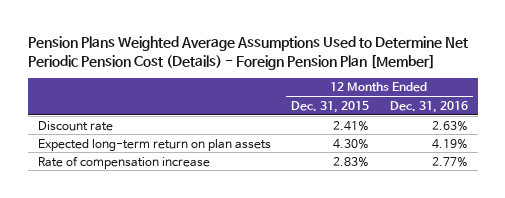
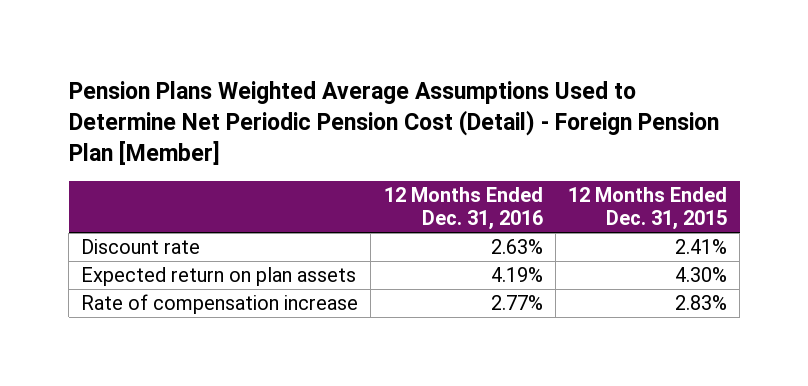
[27,35,468,70] Pension Plans Weighted Average Assumptions Used to Determine Net Periodic Pension Cost (Details) - Foreign Pension Plan [Member] -> [68,81,719,165] Pension Plans Weighted Average Assumptions Used to Determine Net Periodic Pension Cost (Detail) - Foreign Pension Plan [Member]
[37,138,271,151] Expected long-term return on plan assets -> [81,267,357,287] Expected return on plan assets

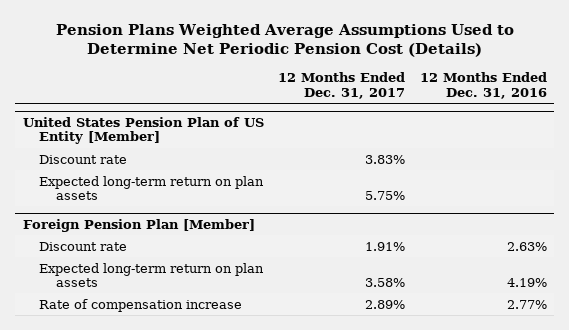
[68,81,719,165] Pension Plans Weighted Average Assumptions Used to Determine Net Periodic Pension Cost (Detail) - Foreign Pension Plan [Member] -> [55,23,514,58] Pension Plans Weighted Average Assumptions Used to Determine Net Periodic Pension Cost (Details)
[568,186,728,230] 12 Months Ended Dec. 31, 2015 -> none
none -> [278,72,406,99] 12 Months Ended Dec. 31, 2017
none -> [22,116,264,145] United States Pension Plan of US Entity [Member]
none -> [39,154,128,164] Discount rate
none -> [39,175,265,201] Expected long-term return on plan assets
none -> [22,218,255,232] Foreign Pension Plan [Member]
[81,267,357,287] Expected return on plan assets -> [39,262,265,288] Expected long-term return on plan assets

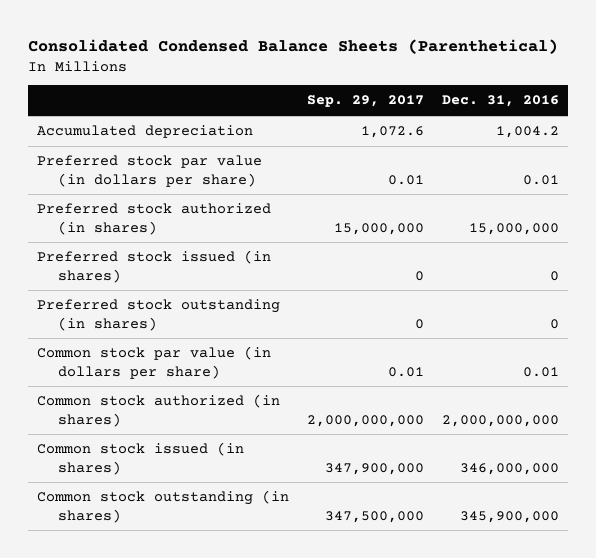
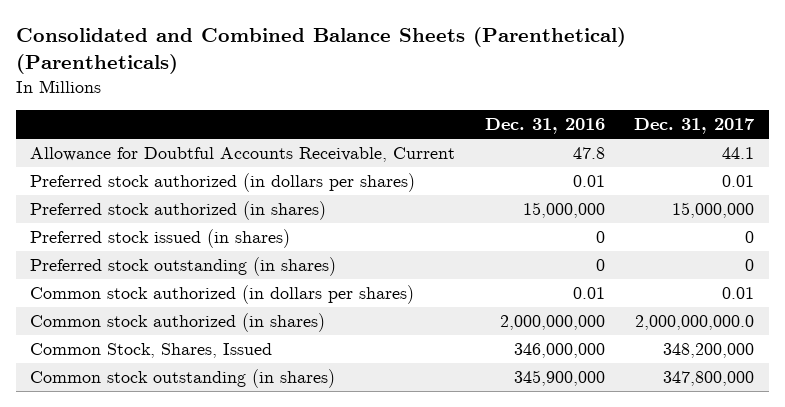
[27,38,558,54] Consolidated Condensed Balance Sheets (Parenthetical) -> [15,27,626,75] Consolidated and Combined Balance Sheets (Parenthetical) (Parentheticals)
[306,95,424,108] Sep. 29, 2017 -> none
none -> [634,117,756,134] Dec. 31, 2017
[36,125,253,139] Accumulated depreciation -> none
none -> [30,147,456,163] Allowance for Doubtful Accounts Receivable, Current
[36,155,262,187] Preferred stock par value (in dollars per share) -> [30,173,416,193] Preferred stock authorized (in dollars per shares)
[36,346,271,379] Common stock par value (in dollars per share) -> [30,285,415,305] Common stock authorized (in dollars per shares)
[36,442,244,475] Common stock issued (in shares) -> [30,343,273,359] Common Stock, Shares, Issued

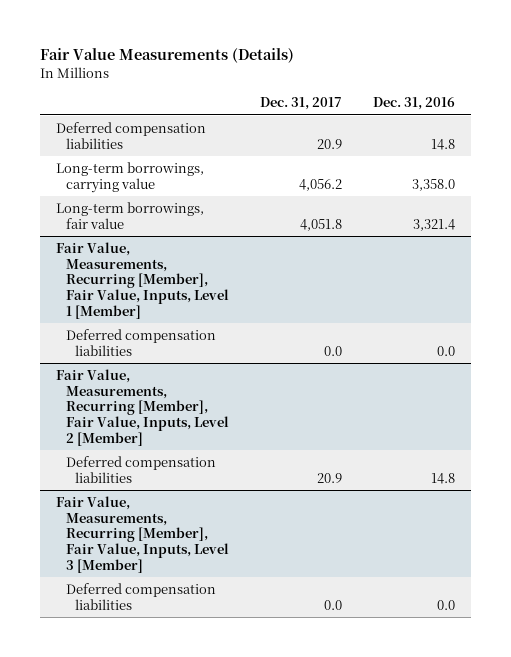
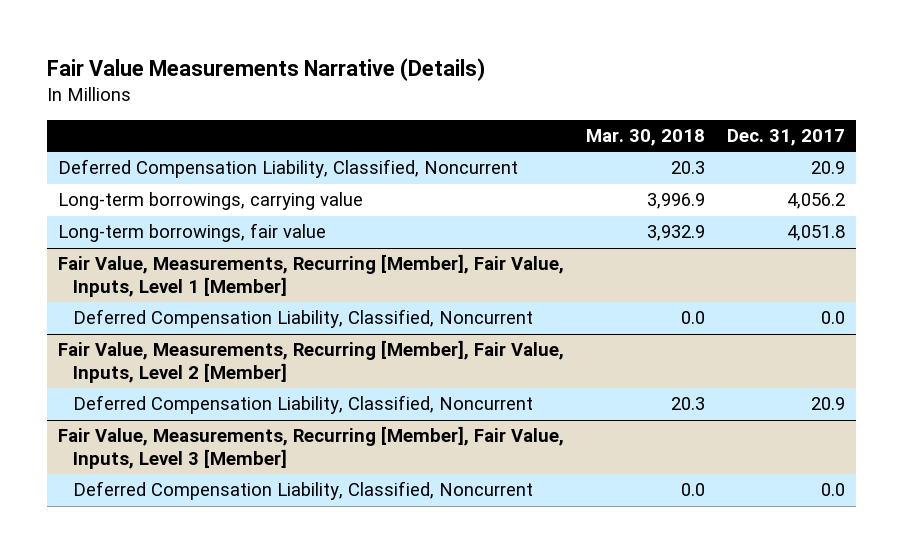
[40,48,295,64] Fair Value Measurements (Details) -> [47,58,486,82] Fair Value Measurements Narrative (Details)
[373,97,456,111] Dec. 31, 2016 -> none
none -> [586,129,706,147] Mar. 30, 2018
[56,121,207,149] Deferred compensation liabilities -> [58,159,519,179] Deferred Compensation Liability, Classified, Noncurrent
[65,328,216,356] Deferred compensation liabilities -> [72,309,533,329] Deferred Compensation Liability, Classified, Noncurrent
[65,455,216,483] Deferred compensation liabilities -> [72,395,533,415] Deferred Compensation Liability, Classified, Noncurrent
[65,582,216,610] Deferred compensation liabilities -> [72,481,533,501] Deferred Compensation Liability, Classified, Noncurrent

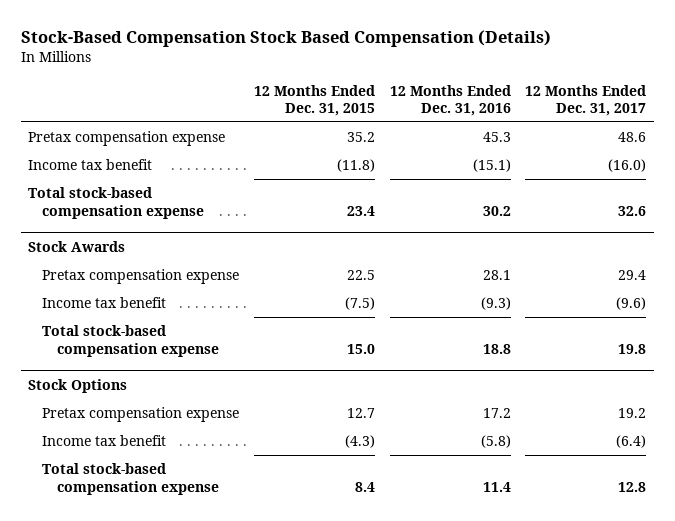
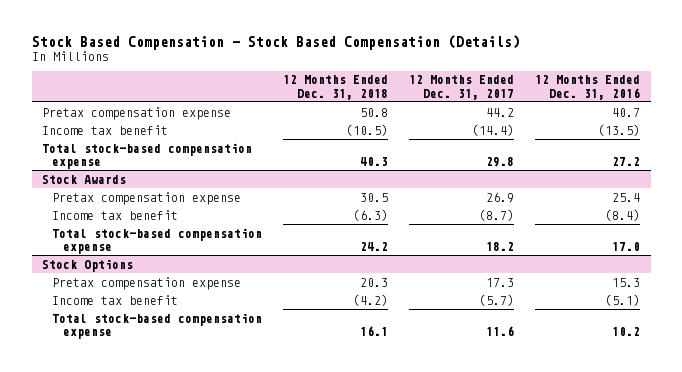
[20,30,551,48] Stock-Based Compensation Stock Based Compensation (Details) -> [31,35,520,51] Stock Based Compensation - Stock Based Compensation (Details)
[254,84,376,117] 12 Months Ended Dec. 31, 2015 -> none
none -> [283,75,389,100] 12 Months Ended Dec. 31, 2018
[482,132,511,143] 45.3 -> [612,107,641,117] 40.7
[618,132,647,143] 48.6 -> [486,107,515,117] 44.2
[472,159,511,173] (15.1) -> [598,123,641,136] (13.5)
[608,159,647,173] (16.0) -> [472,123,515,136] (14.4)
[482,205,511,216] 30.2 -> [612,156,641,166] 27.2
[618,205,647,216] 32.6 -> [486,156,515,167] 29.8
[482,270,511,281] 28.1 -> [612,192,641,202] 25.4
[618,270,647,281] 29.4 -> [486,191,515,203] 26.9
[480,297,511,311] (9.3) -> [605,208,641,221] (8.4)
[616,297,647,311] (9.6) -> [479,208,515,221] (8.7)
[482,343,511,354] 18.8 -> [612,241,641,251] 17.0
[618,343,647,354] 19.8 -> [486,241,515,251] 18.2
[482,408,511,419] 17.2 -> [612,277,641,287] 15.3
[618,408,647,419] 19.2 -> [486,277,515,287] 17.3
[480,435,511,449] (5.8) -> [605,293,641,306] (5.1)
[616,435,647,449] (6.4) -> [479,293,515,306] (5.7)
[482,481,511,492] 11.4 -> [612,326,641,336] 10.2
[618,481,647,492] 12.8 -> [486,325,515,336] 11.6

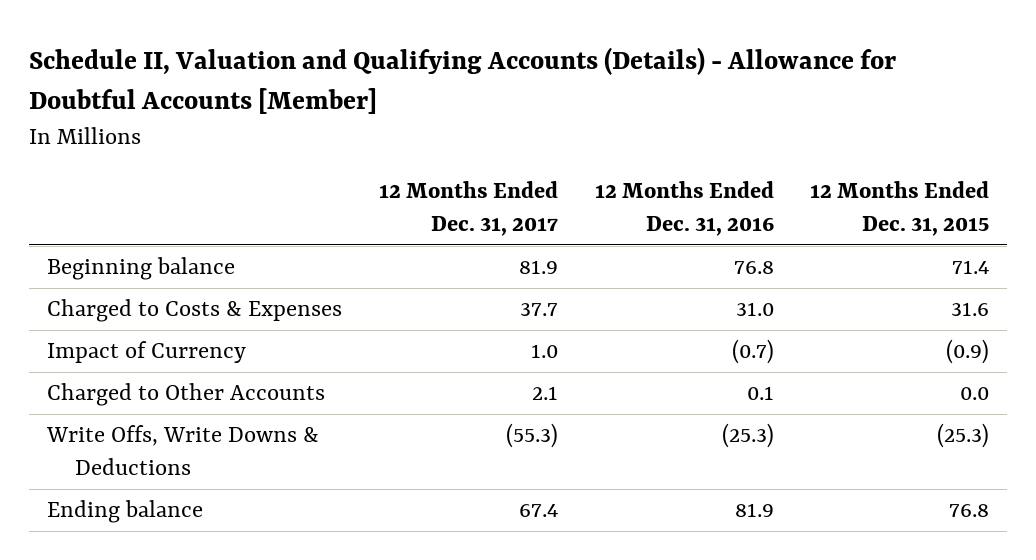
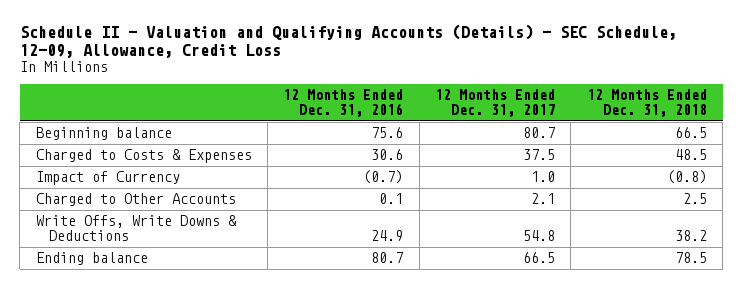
[29,47,897,115] Schedule II, Valuation and Qualifying Accounts (Details) - Allowance for Doubtful Accounts [Member] -> [19,24,677,59] Schedule II - Valuation and Qualifying Accounts (Details) - SEC Schedule, 12-09, Allowance, Credit Loss
[810,181,990,237] 12 Months Ended Dec. 31, 2015 -> none
none -> [586,89,707,118] 12 Months Ended Dec. 31, 2018
[518,260,558,275] 81.9 -> [523,127,556,139] 80.7
[733,261,774,275] 76.8 -> [371,127,404,139] 75.6
[519,303,558,317] 37.7 -> [523,149,556,161] 37.5
[735,302,774,317] 31.0 -> [371,149,404,161] 30.6
[505,423,558,449] (55.3) -> [523,230,556,242] 54.8
[721,423,774,449] (25.3) -> [371,230,404,242] 24.9
[518,504,558,518] 67.4 -> [523,252,556,264] 66.5
[734,503,774,518] 81.9 -> [371,252,404,264] 80.7

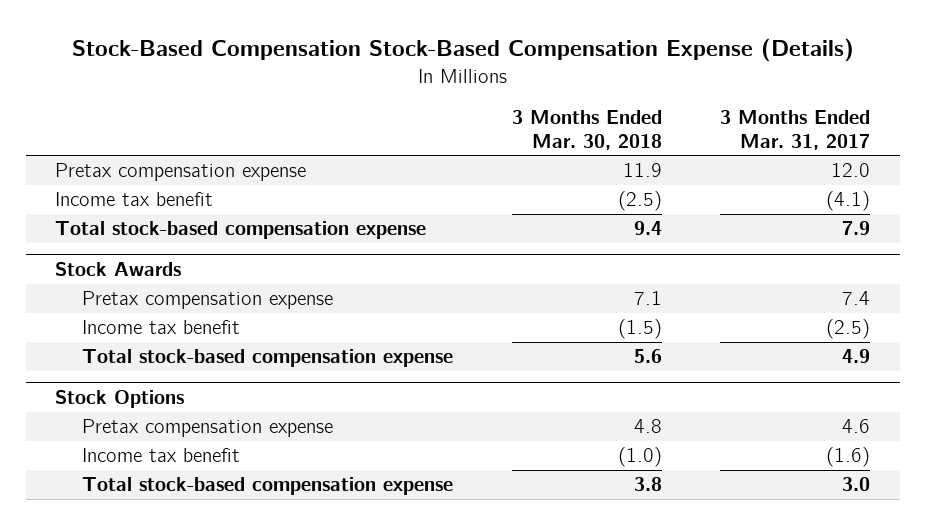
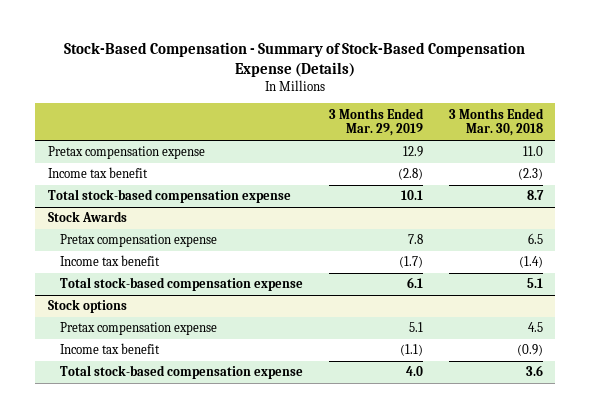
[71,38,854,63] Stock-Based Compensation Stock-Based Compensation Expense (Details) -> [64,42,526,77] Stock-Based Compensation - Summary of Stock-Based Compensation Expense (Details)
[720,110,871,150] 3 Months Ended Mar. 31, 2017 -> none
none -> [328,107,424,137] 3 Months Ended Mar. 29, 2019
[622,163,662,178] 11.9 -> [522,146,543,157] 11.0
[617,191,662,212] (2.5) -> [517,168,543,181] (2.3)
[633,221,662,236] 9.4 -> [526,190,544,201] 8.7
[633,291,662,306] 7.1 -> [527,233,543,245] 6.5
[617,319,662,340] (1.5) -> [518,256,543,269] (1.4)
[633,349,662,364] 5.6 -> [526,278,543,289] 5.1
[54,389,184,408] Stock Options -> [47,299,127,314] Stock options
[633,419,662,434] 4.8 -> [527,322,543,333] 4.5
[617,447,662,468] (1.0) -> [516,344,543,357] (0.9)
[633,477,662,492] 3.8 -> [525,365,543,377] 3.6

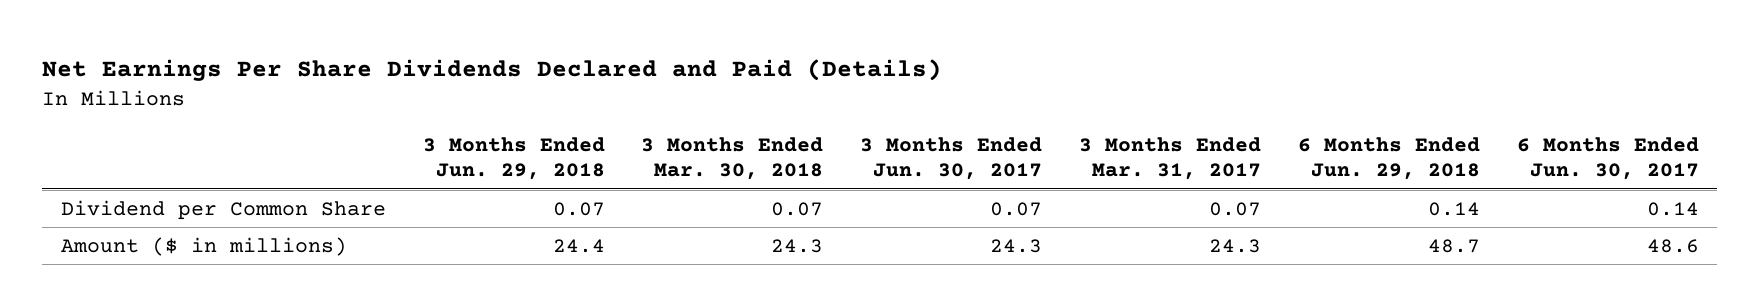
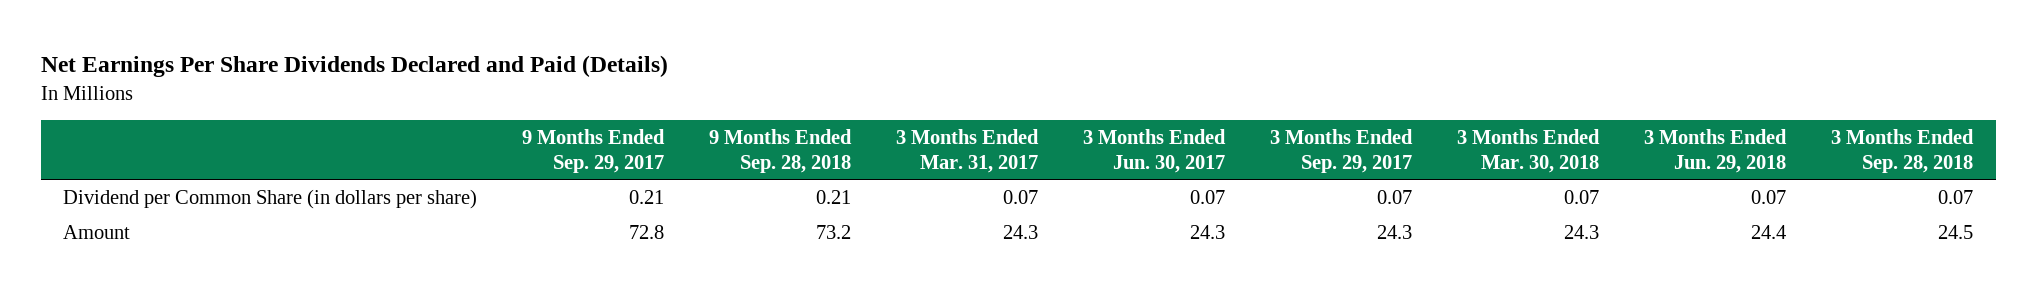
[1297,136,1480,181] 6 Months Ended Jun. 29, 2018 -> none
[1516,136,1699,181] 6 Months Ended Jun. 30, 2017 -> none
none -> [522,129,666,173] 9 Months Ended Sep. 29, 2017
none -> [709,129,853,173] 9 Months Ended Sep. 28, 2018
none -> [1270,129,1414,173] 3 Months Ended Sep. 29, 2017
none -> [1831,129,1975,173] 3 Months Ended Sep. 28, 2018
[60,199,386,220] Dividend per Common Share -> [63,189,478,210] Dividend per Common Share (in dollars per share)
[60,236,347,256] Amount ($ in millions) -> [63,225,131,240] Amount

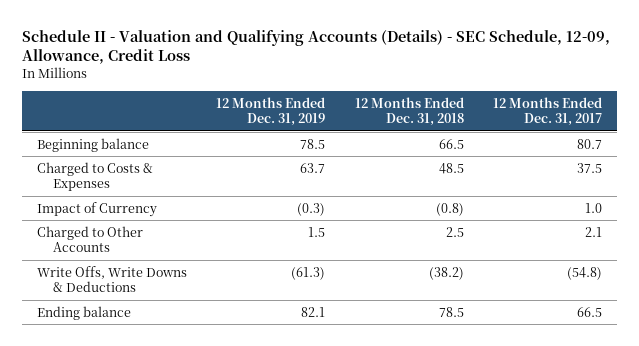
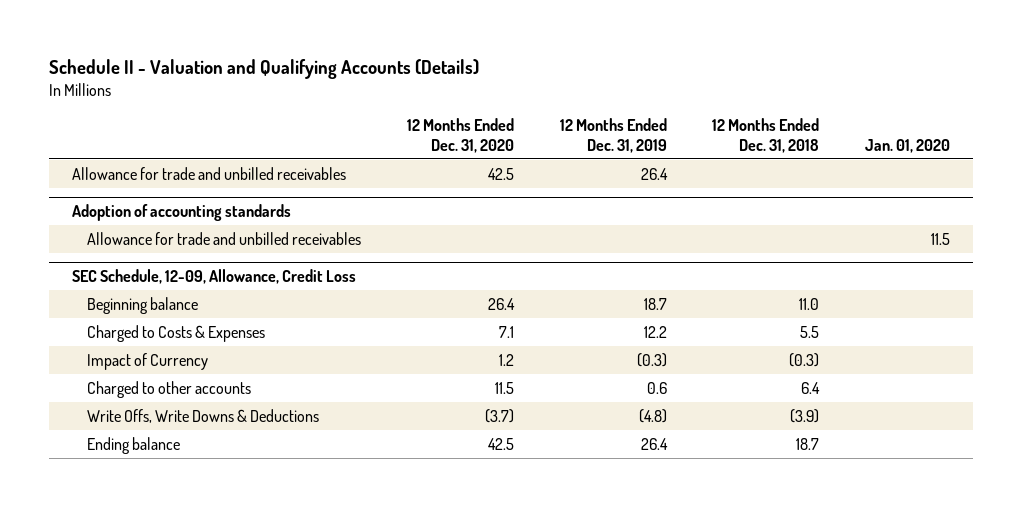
[22,29,611,65] Schedule II - Valuation and Qualifying Accounts (Details) - SEC Schedule, 12-09, Allowance, Credit Loss -> [49,59,480,80] Schedule II - Valuation and Qualifying Accounts (Details)
[493,96,603,126] 12 Months Ended Dec. 31, 2017 -> none
none -> [406,118,514,153] 12 Months Ended Dec. 31, 2020
none -> [864,138,950,153] Jan. 01, 2020
none -> [72,166,347,180] Allowance for trade and unbilled receivables
none -> [72,204,292,222] Adoption of accounting standards
none -> [87,231,362,245] Allowance for trade and unbilled receivables
none -> [72,269,357,285] SEC Schedule, 12-09, Allowance, Credit Loss
[300,138,326,149] 78.5 -> [643,297,667,310] 18.7
[438,138,464,149] 66.5 -> [799,297,820,310] 11.0
[300,162,326,173] 63.7 -> [643,325,667,338] 12.2
[438,162,464,174] 48.5 -> [800,325,820,338] 5.5
[435,202,464,216] (0.8) -> [789,352,820,367] (0.3)
[36,225,143,253] Charged to Other Accounts -> [87,380,252,398] Charged to other accounts
[308,226,326,237] 1.5 -> [646,381,667,394] 0.6
[445,226,464,237] 2.5 -> [801,381,821,394] 6.4
[291,266,326,280] (61.3) -> [638,408,667,423] (4.8)
[428,266,464,280] (38.2) -> [790,408,820,423] (3.9)
[301,306,326,317] 82.1 -> [640,437,668,450] 26.4
[438,306,464,317] 78.5 -> [796,437,820,450] 18.7

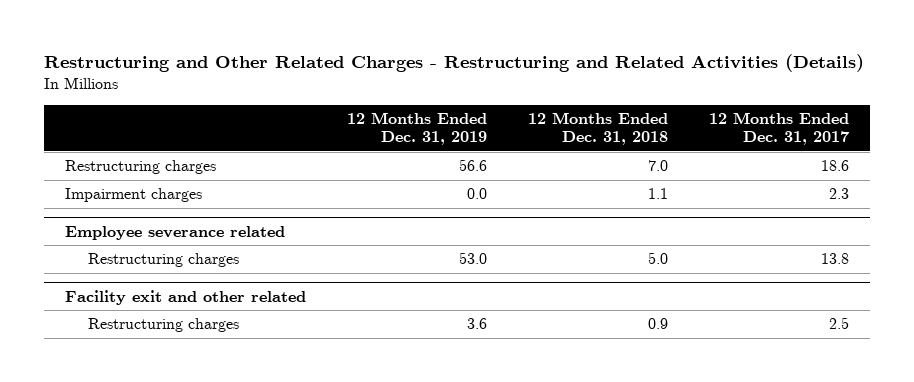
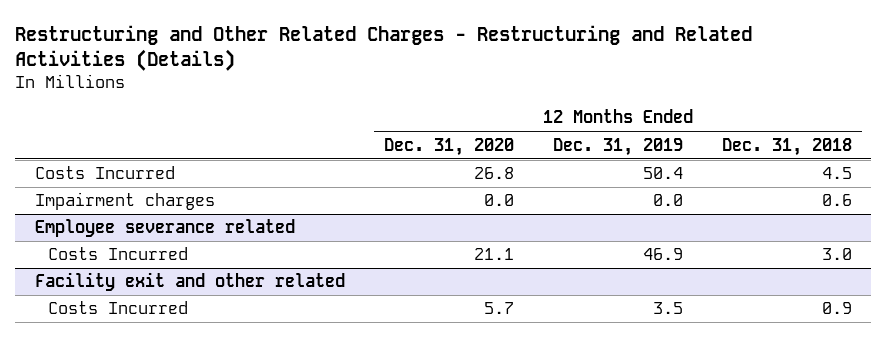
[709,111,850,146] 12 Months Ended Dec. 31, 2017 -> none
none -> [383,137,514,156] Dec. 31, 2020
[64,160,216,175] Restructuring charges -> none
none -> [34,166,175,180] Costs Incurred
[647,188,668,200] 1.1 -> [821,194,852,207] 0.6
[87,253,239,268] Restructuring charges -> none
none -> [47,247,188,261] Costs Incurred
[87,318,239,333] Restructuring charges -> none
none -> [47,301,188,315] Costs Incurred

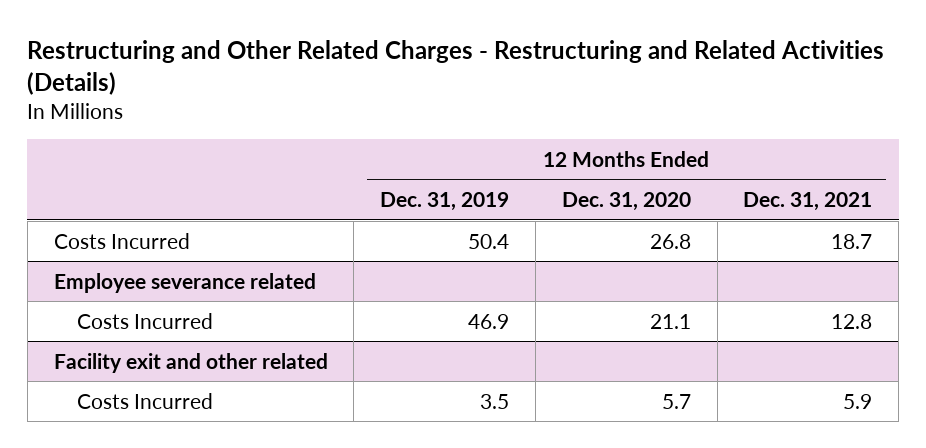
[721,137,852,156] Dec. 31, 2018 -> none
none -> [743,191,873,211] Dec. 31, 2021
[34,192,215,211] Impairment charges -> none

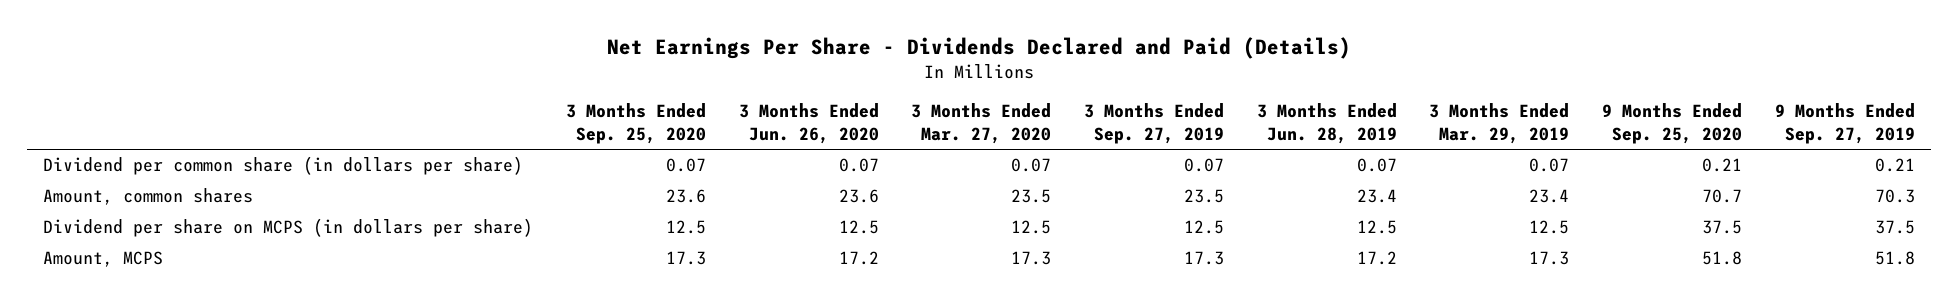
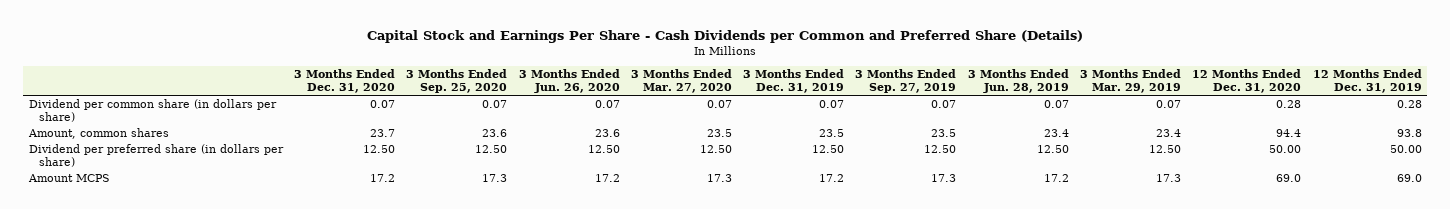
[607,37,1352,60] Net Earnings Per Share - Dividends Declared and Paid (Details) -> [367,30,1084,44] Capital Stock and Earnings Per Share - Cash Dividends per Common and Preferred Share (Details)
[1602,103,1743,145] 9 Months Ended Sep. 25, 2020 -> none
[1774,103,1915,145] 9 Months Ended Sep. 27, 2019 -> none
none -> [293,69,395,94] 3 Months Ended Dec. 31, 2020
none -> [743,69,845,94] 3 Months Ended Dec. 31, 2019
none -> [1192,69,1302,94] 12 Months Ended Dec. 31, 2020
none -> [1312,69,1422,94] 12 Months Ended Dec. 31, 2019
[43,218,534,238] Dividend per share on MCPS (in dollars per share) -> [28,144,284,168] Dividend per preferred share (in dollars per share)
[666,220,707,235] 12.5 -> [475,145,508,154] 12.50
[838,220,879,235] 12.5 -> [587,145,620,154] 12.50
[1011,220,1052,235] 12.5 -> [699,145,732,154] 12.50
[1184,220,1225,235] 12.5 -> [924,145,957,154] 12.50
[1356,220,1397,235] 12.5 -> [1036,145,1069,154] 12.50
[1529,220,1570,235] 12.5 -> [1149,145,1182,154] 12.50
[43,251,164,268] Amount, MCPS -> [27,174,110,183] Amount MCPS

